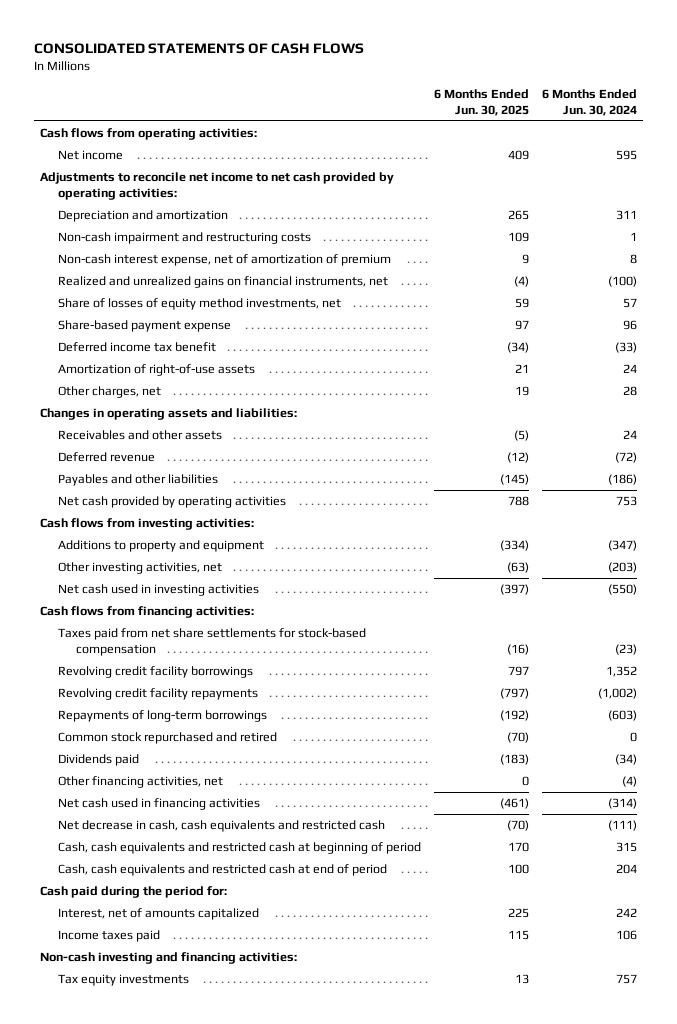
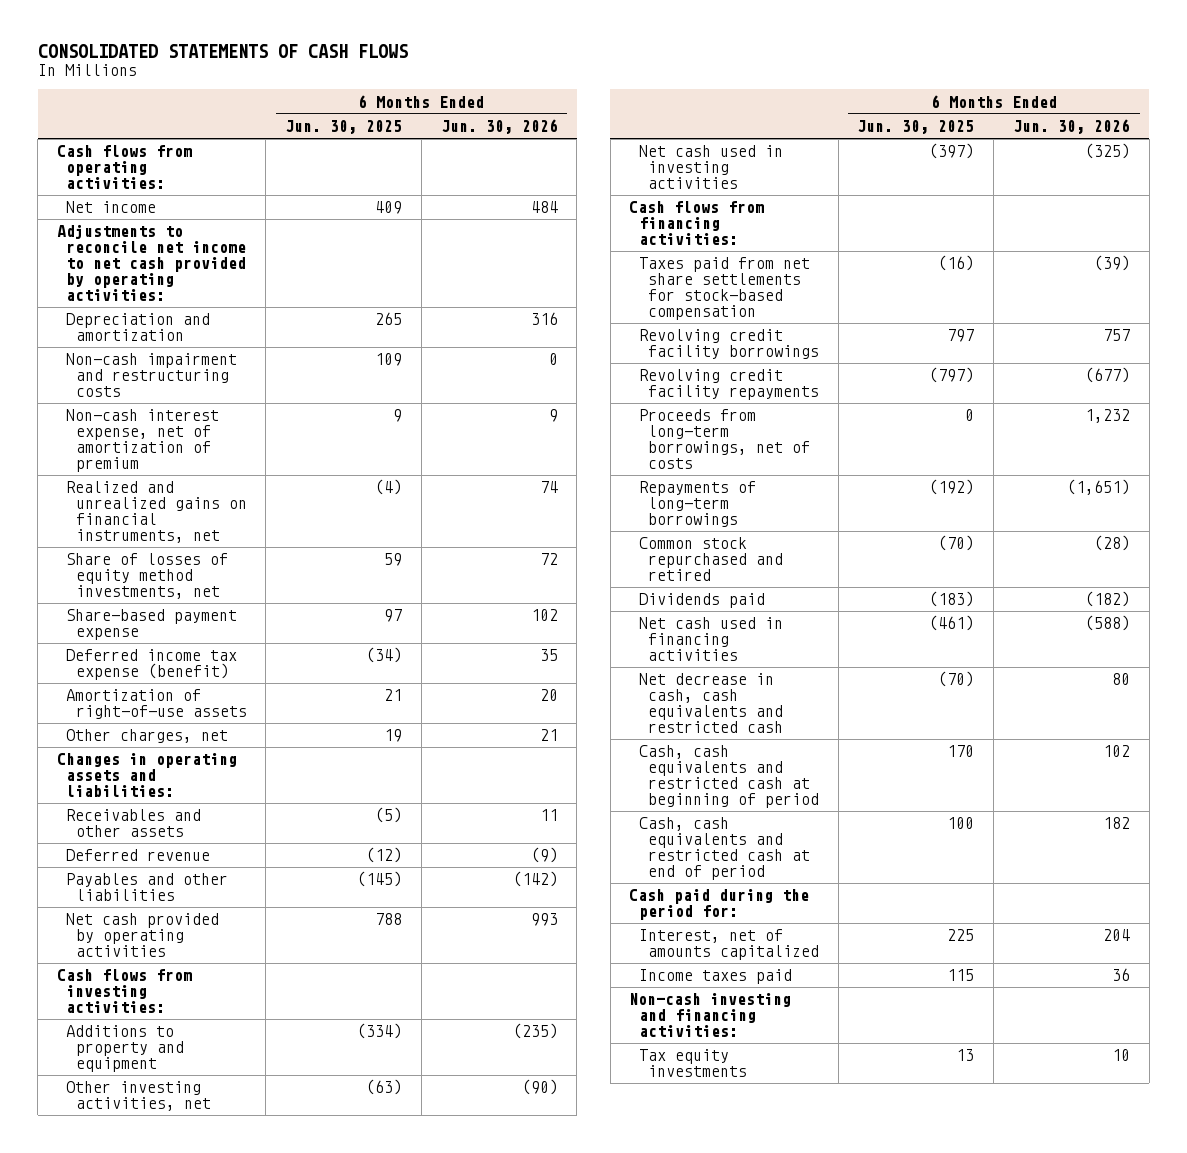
[541,88,637,116] 6 Months Ended Jun. 30, 2024 -> none
none -> [440,119,558,135] Jun. 30, 2026
[58,341,217,352] Deferred income tax benefit -> [66,649,238,681] Deferred income tax expense (benefit)
none -> [638,409,810,470] Proceeds from long-term borrowings, net of costs
[58,775,224,788] Other financing activities, net -> none

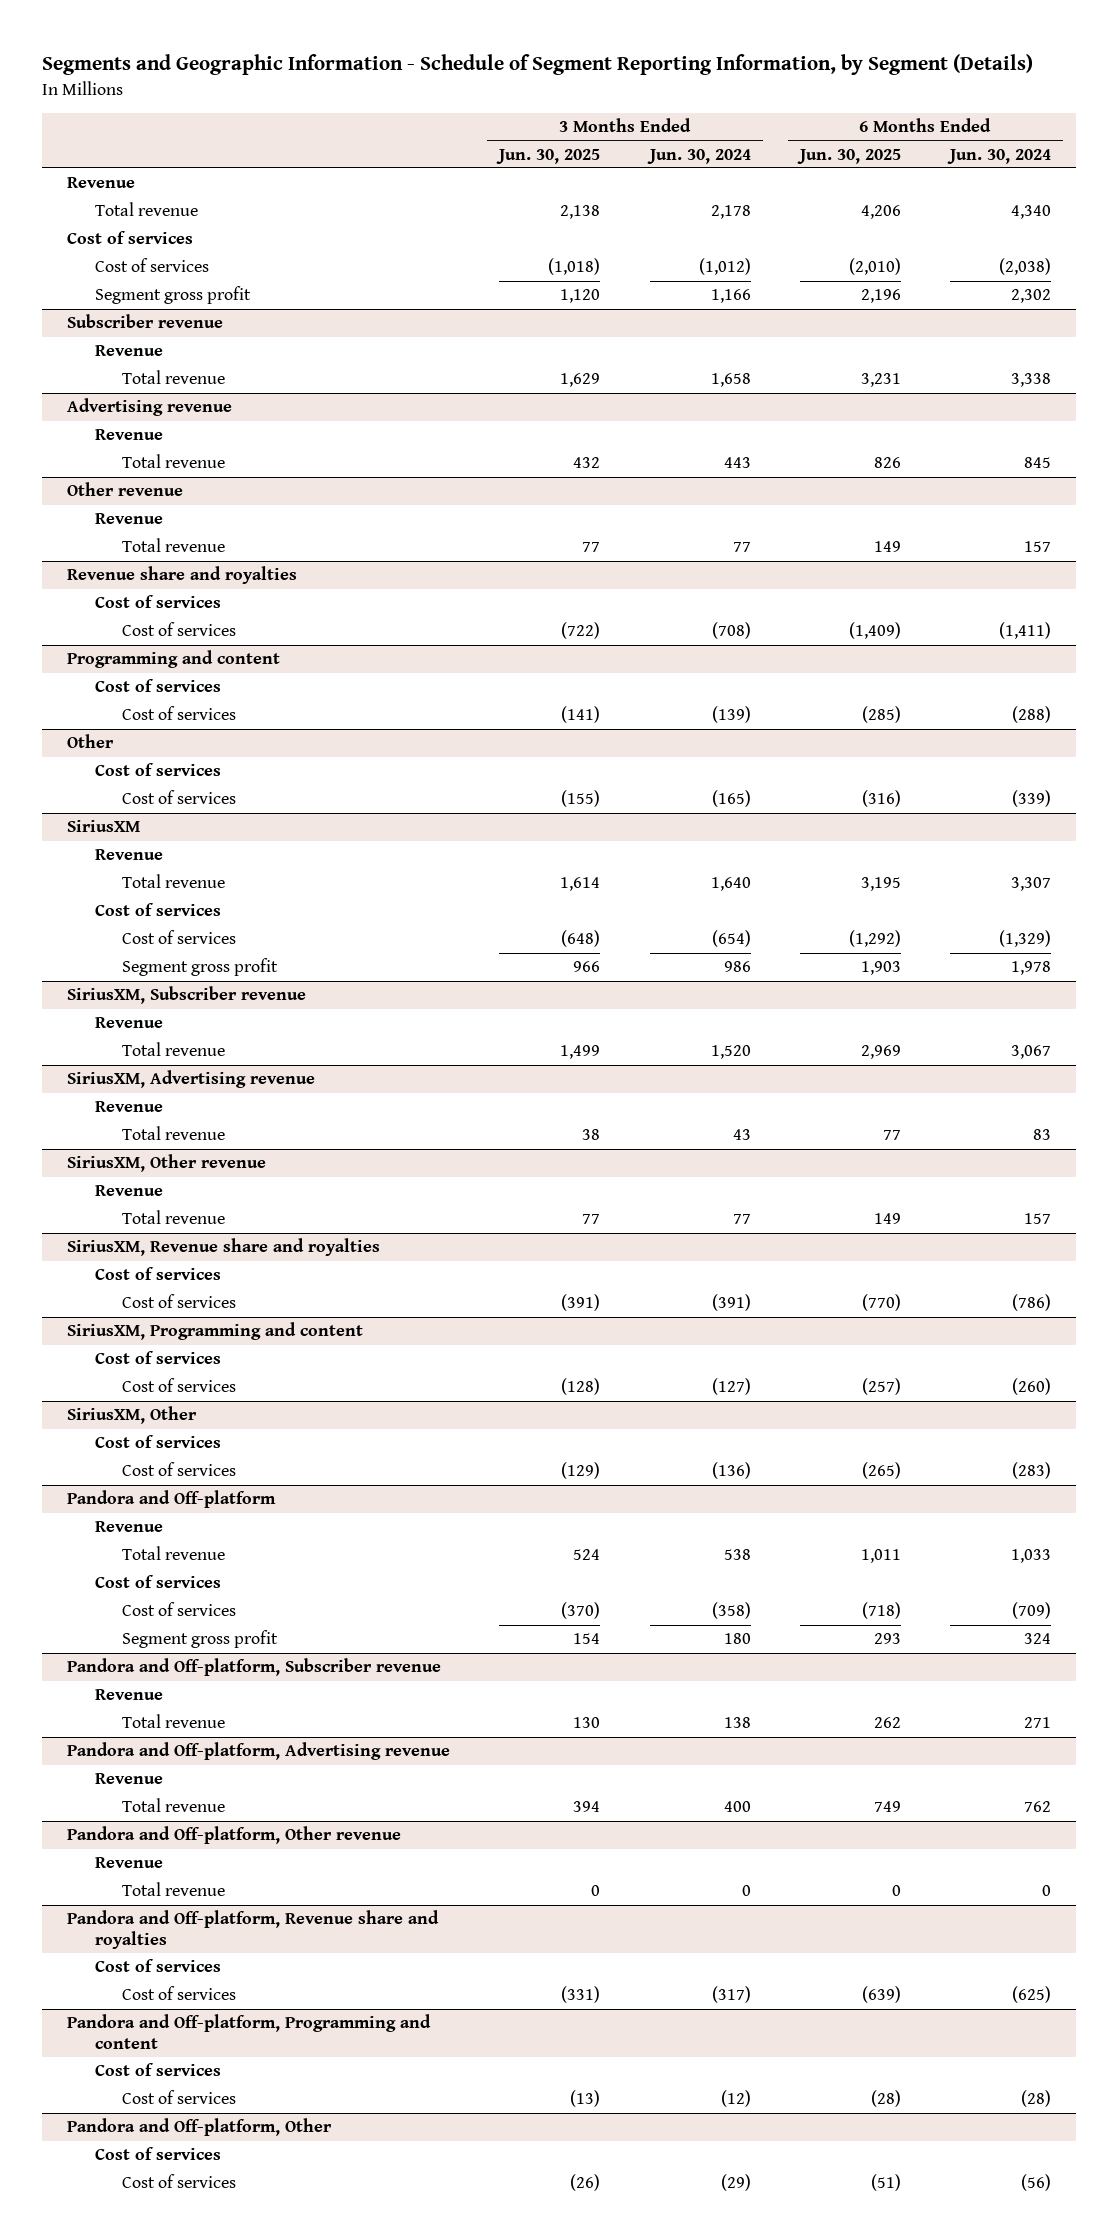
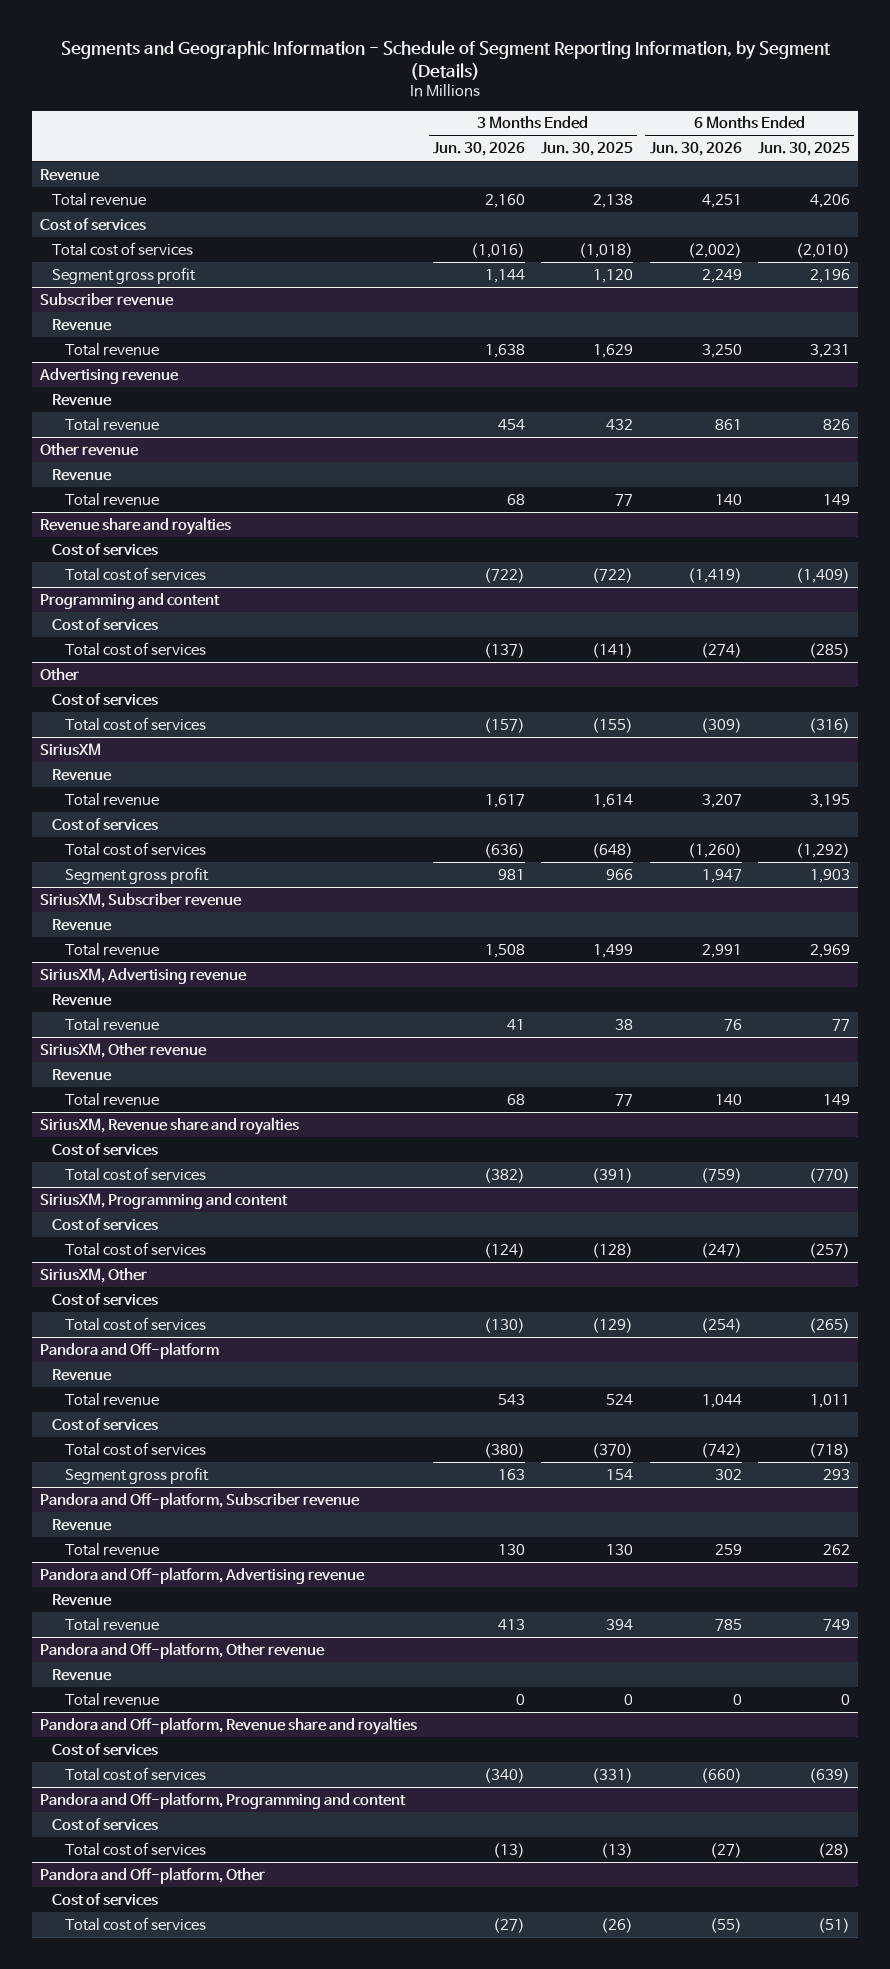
[646,148,751,164] Jun. 30, 2024 -> none
[947,148,1052,164] Jun. 30, 2024 -> none
none -> [433,142,526,157] Jun. 30, 2026
none -> [649,142,742,157] Jun. 30, 2026
[94,258,209,273] Cost of services -> [52,241,194,256] Total cost of services
[122,622,237,637] Cost of services -> [64,566,206,581] Total cost of services
[122,706,237,721] Cost of services -> [64,641,206,656] Total cost of services
[122,790,237,805] Cost of services -> [64,716,206,731] Total cost of services
[122,930,237,945] Cost of services -> [64,841,206,856] Total cost of services
[122,1294,237,1309] Cost of services -> [64,1166,206,1181] Total cost of services
[122,1378,237,1393] Cost of services -> [64,1241,206,1256] Total cost of services
[122,1462,237,1477] Cost of services -> [64,1316,206,1331] Total cost of services
[122,1602,237,1617] Cost of services -> [64,1441,206,1456] Total cost of services
[122,1986,237,2001] Cost of services -> [64,1766,206,1781] Total cost of services
[122,2090,237,2105] Cost of services -> [64,1841,206,1856] Total cost of services
[122,2174,237,2189] Cost of services -> [64,1916,206,1931] Total cost of services

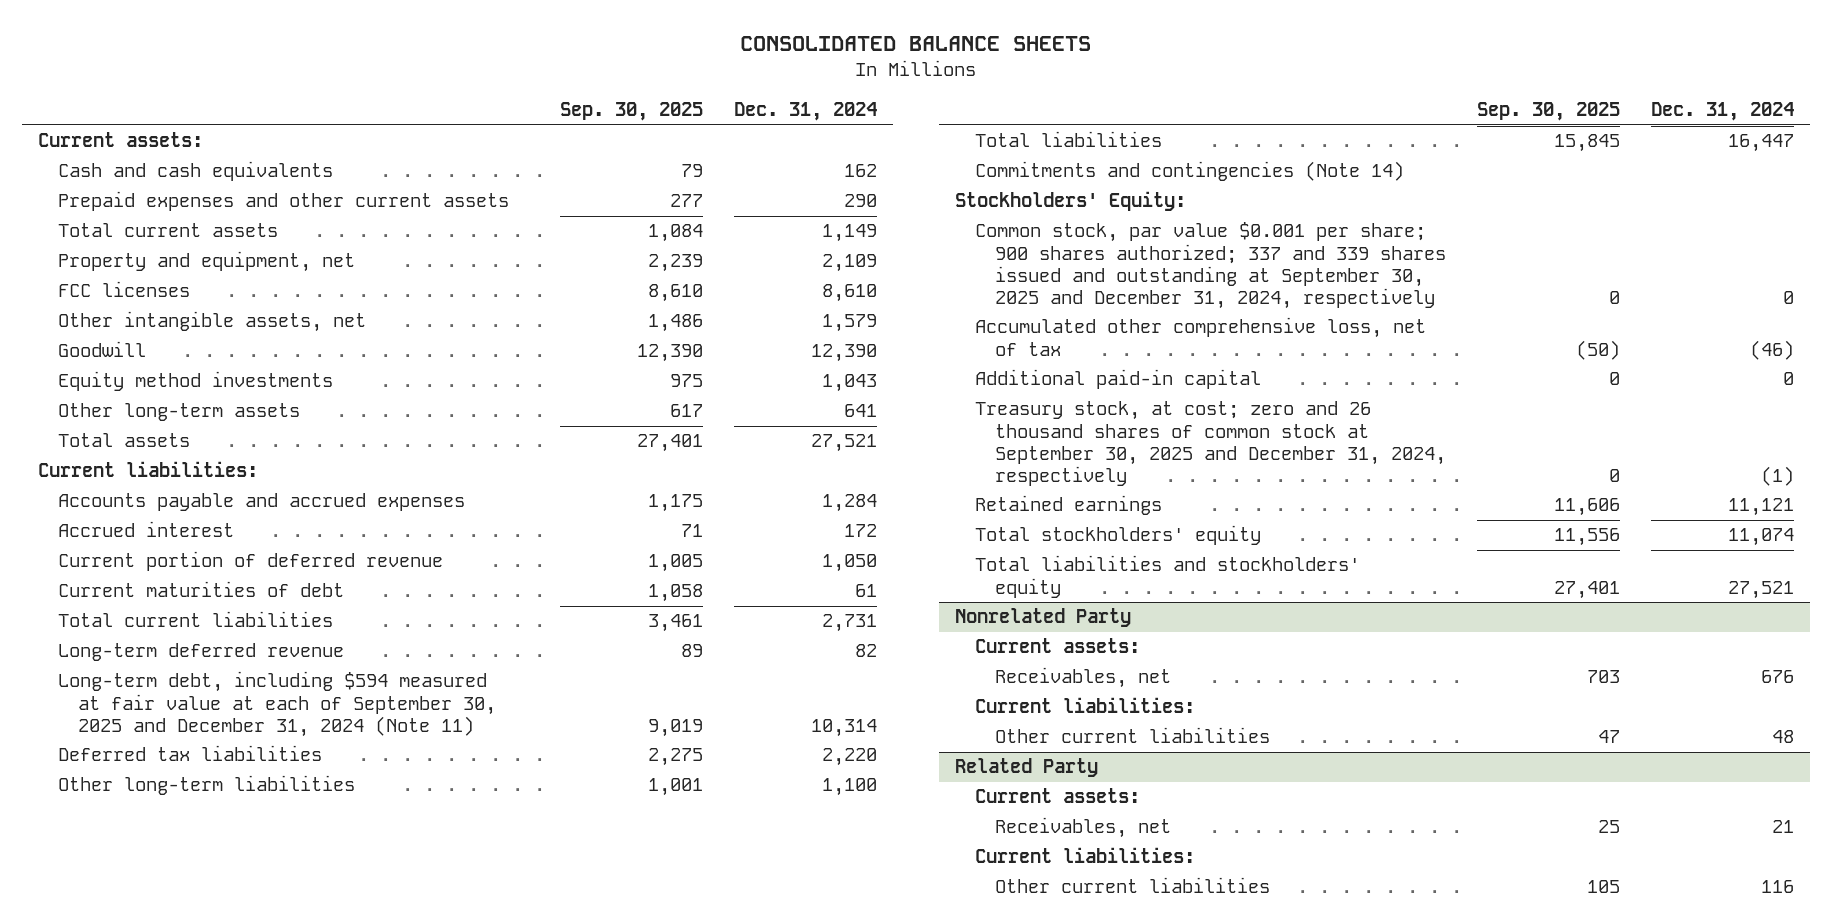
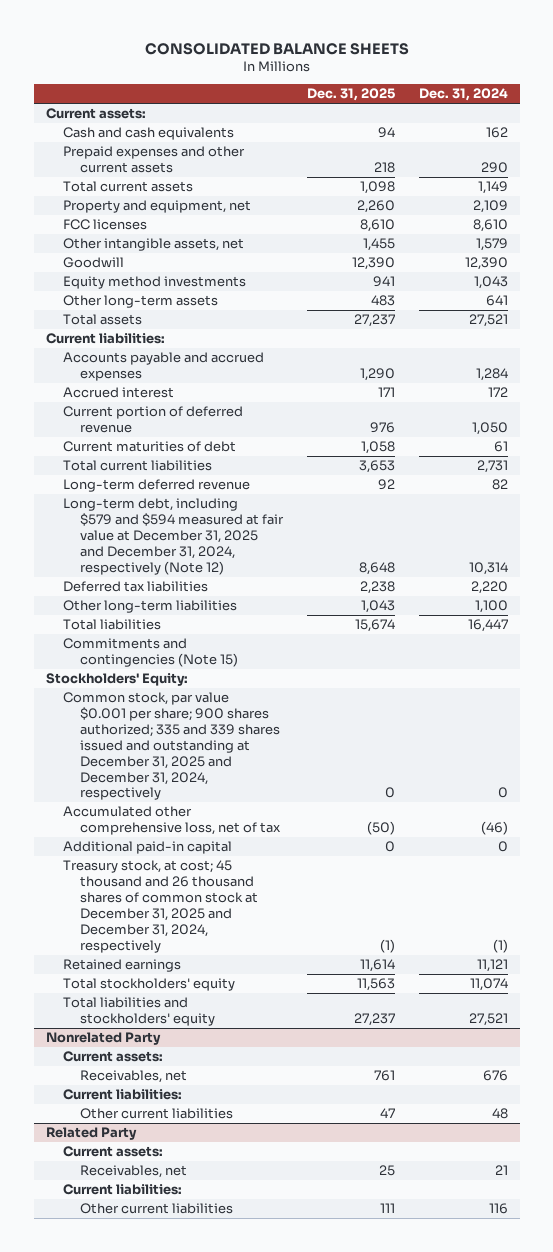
[560,102,704,122] Sep. 30, 2025 -> none
none -> [306,88,395,102] Dec. 31, 2025
[57,671,497,737] Long-term debt, including $594 measured at fair value at each of September 30, 2025 and December 31, 2024 (Note 11) -> [62,498,285,575] Long-term debt, including $579 and $594 measured at fair value at December 31, 2025 and December 31, 2024, respectively (Note 12)
[974,161,1404,182] Commitments and contingencies (Note 14) -> [62,638,239,668] Commitments and contingencies (Note 15)
[974,222,1447,309] Common stock, par value $0.001 per share; 900 shares authorized; 337 and 339 shares issued and outstanding at September 30, 2025 and December 31, 2024, respectively -> [62,692,281,801] Common stock, par value $0.001 per share; 900 shares authorized; 335 and 339 shares issued and outstanding at December 31, 2025 and December 31, 2024, respectively
[974,401,1447,486] Treasury stock, at cost; zero and 26 thousand shares of common stock at September 30, 2025 and December 31, 2024, respectively -> [62,860,259,953] Treasury stock, at cost; 45 thousand and 26 thousand shares of common stock at December 31, 2025 and December 31, 2024, respectively

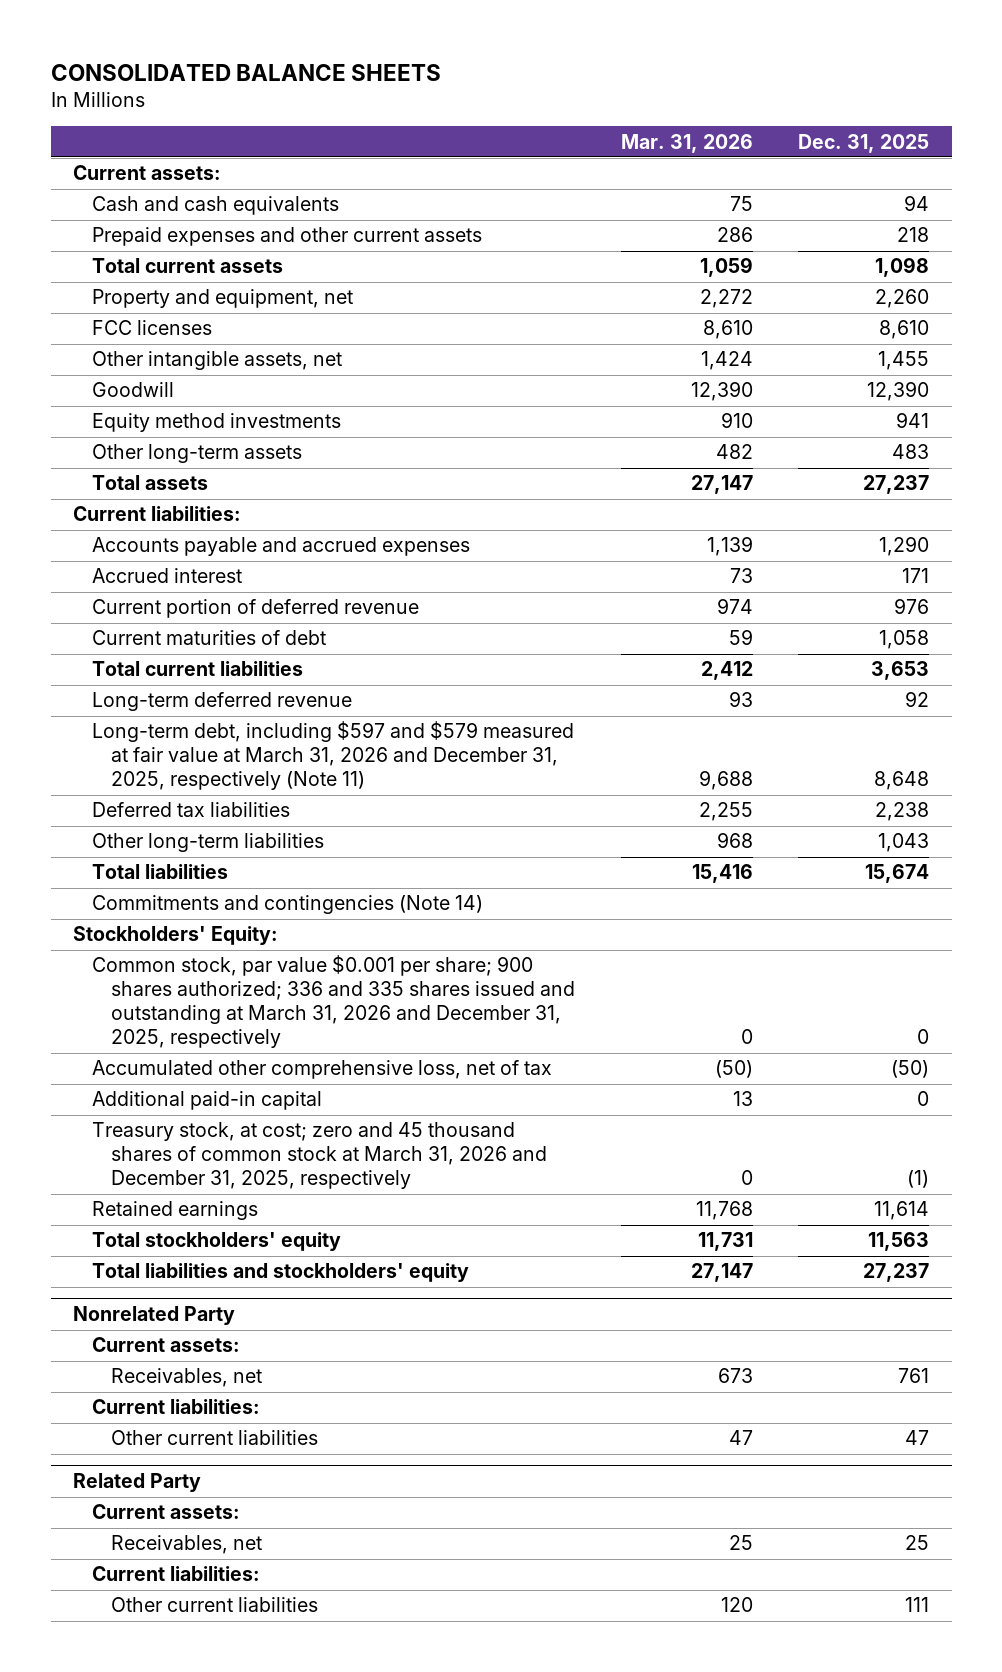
[418,88,508,102] Dec. 31, 2024 -> none
none -> [620,133,753,153] Mar. 31, 2026
[62,498,285,575] Long-term debt, including $579 and $594 measured at fair value at December 31, 2025 and December 31, 2024, respectively (Note 12) -> [92,721,575,791] Long-term debt, including $597 and $579 measured at fair value at March 31, 2026 and December 31, 2025, respectively (Note 11)
[62,638,239,668] Commitments and contingencies (Note 15) -> [92,895,484,915] Commitments and contingencies (Note 14)
[62,692,281,801] Common stock, par value $0.001 per share; 900 shares authorized; 335 and 339 shares issued and outstanding at December 31, 2025 and December 31, 2024, respectively -> [92,955,576,1049] Common stock, par value $0.001 per share; 900 shares authorized; 336 and 335 shares issued and outstanding at March 31, 2026 and December 31, 2025, respectively
[62,860,259,953] Treasury stock, at cost; 45 thousand and 26 thousand shares of common stock at December 31, 2025 and December 31, 2024, respectively -> [92,1122,548,1190] Treasury stock, at cost; zero and 45 thousand shares of common stock at March 31, 2026 and December 31, 2025, respectively

